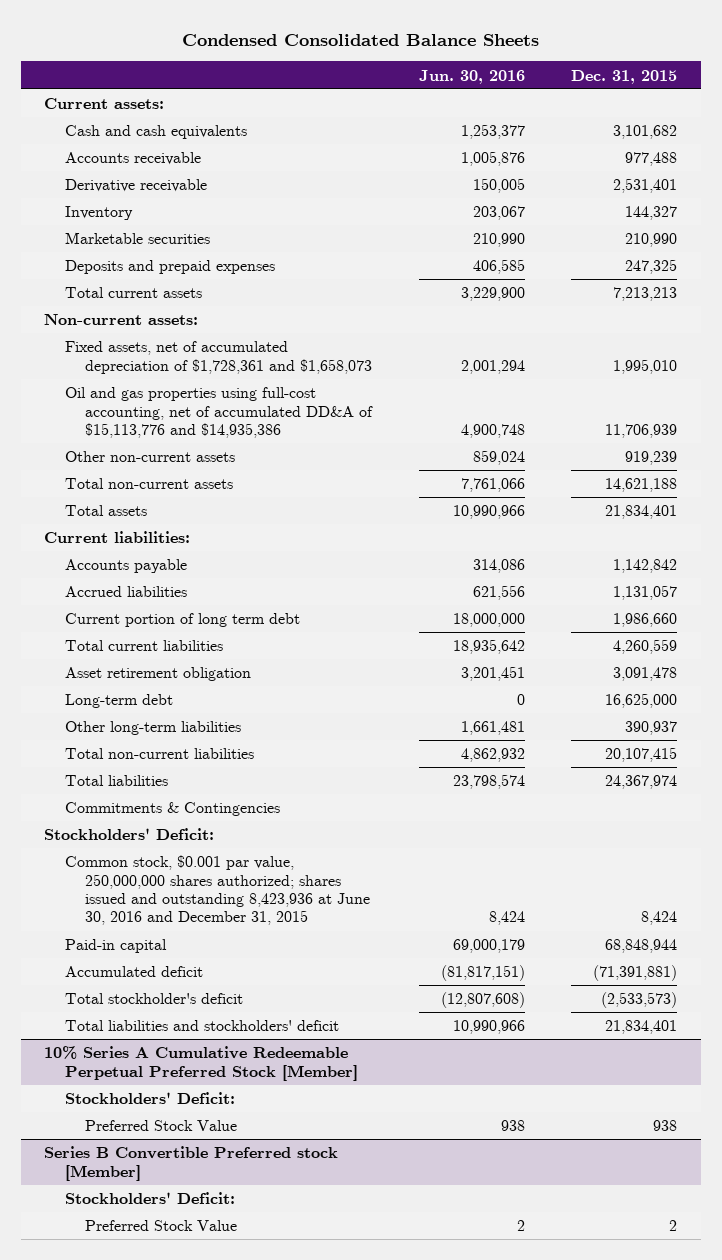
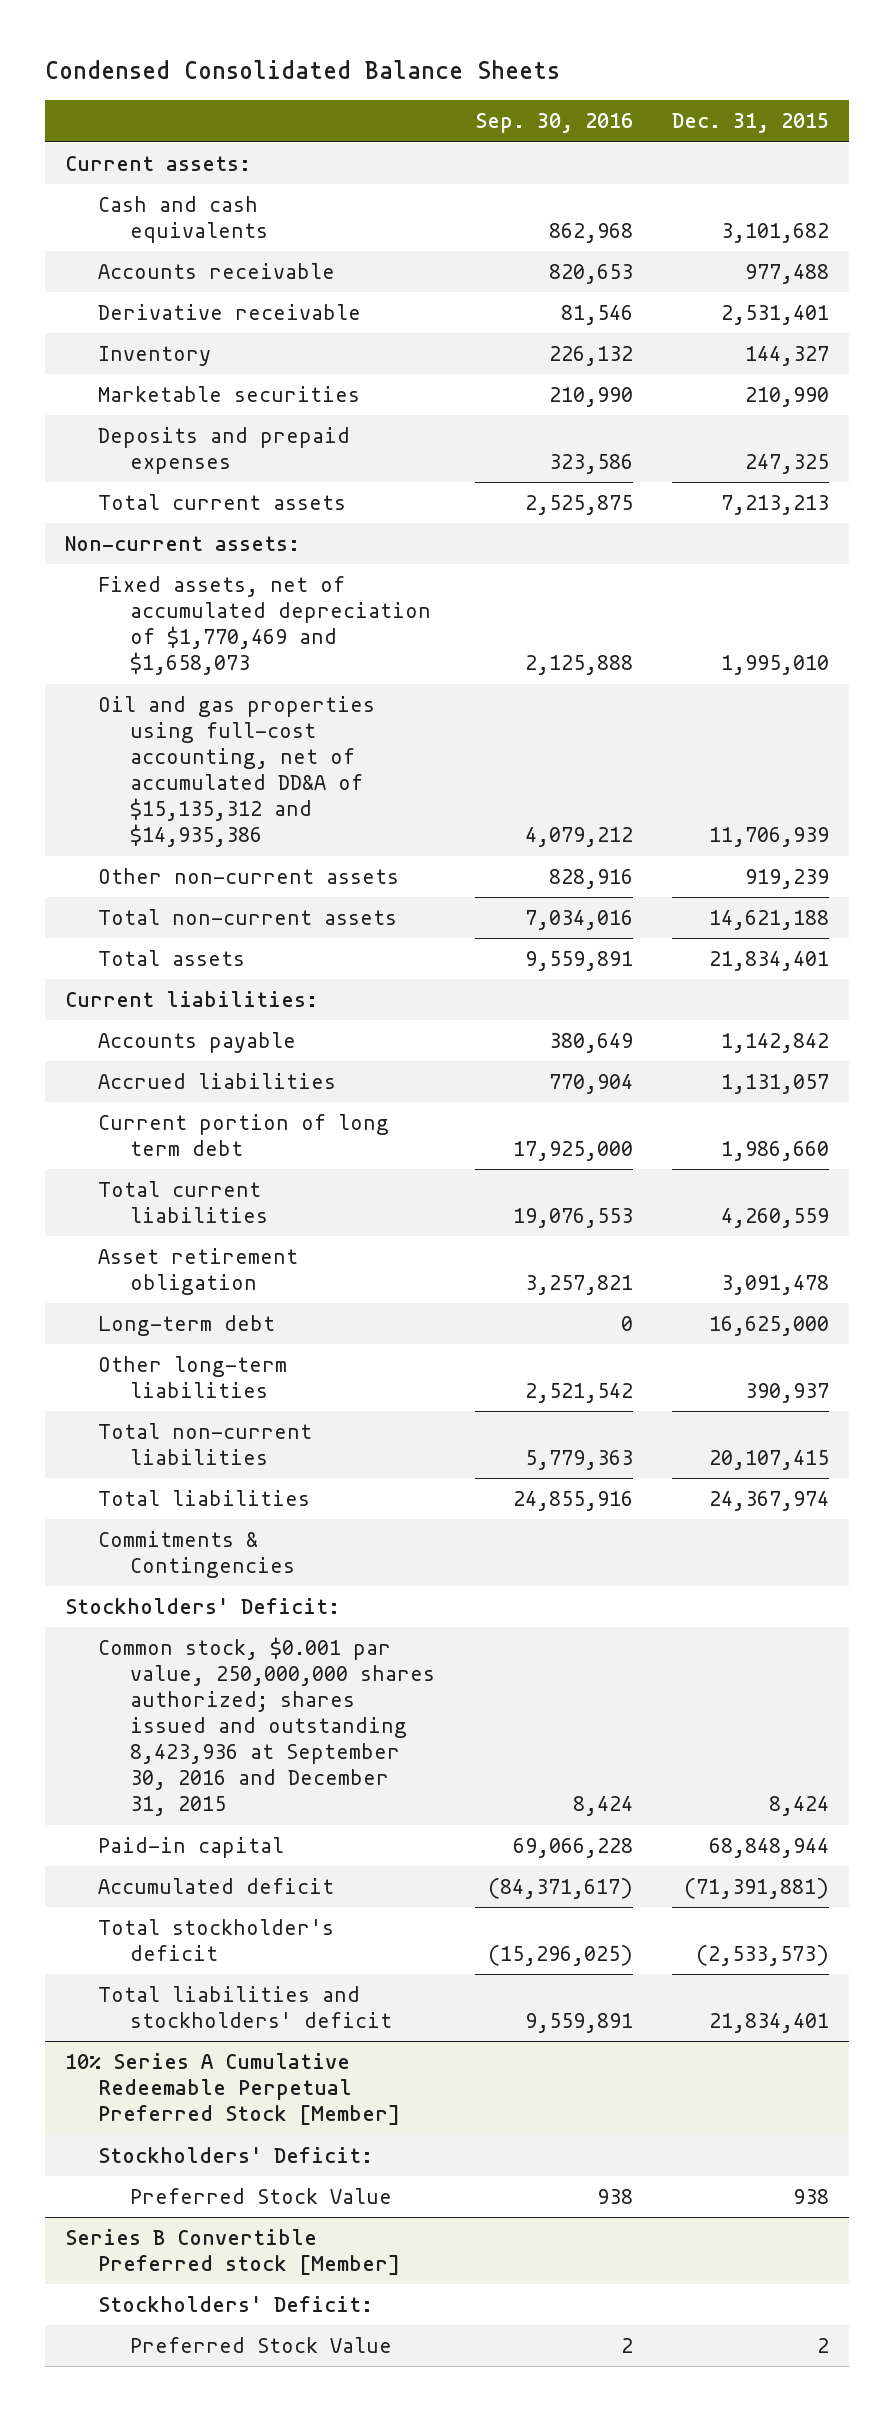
[418,69,525,84] Jun. 30, 2016 -> none
none -> [474,113,633,134] Sep. 30, 2016
[64,341,373,374] Fixed assets, net of accumulated depreciation of $1,728,361 and $1,658,073 -> [97,576,432,676] Fixed assets, net of accumulated depreciation of $1,770,469 and $1,658,073
[64,387,374,439] Oil and gas properties using full-cost accounting, net of accumulated DD&A of $15,113,776 and $14,935,386 -> [97,696,375,848] Oil and gas properties using full-cost accounting, net of accumulated DD&A of $15,135,312 and $14,935,386
[64,855,371,926] Common stock, $0.001 par value, 250,000,000 shares authorized; shares issued and outstanding 8,423,936 at June 30, 2016 and December 31, 2015 -> [97,1637,436,1817] Common stock, $0.001 par value, 250,000,000 shares authorized; shares issued and outstanding 8,423,936 at September 30, 2016 and December 31, 2015

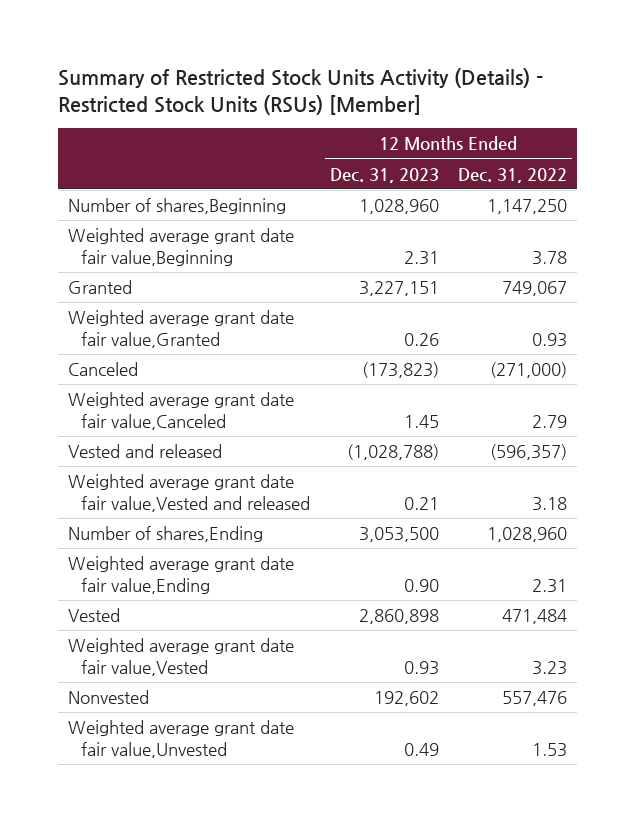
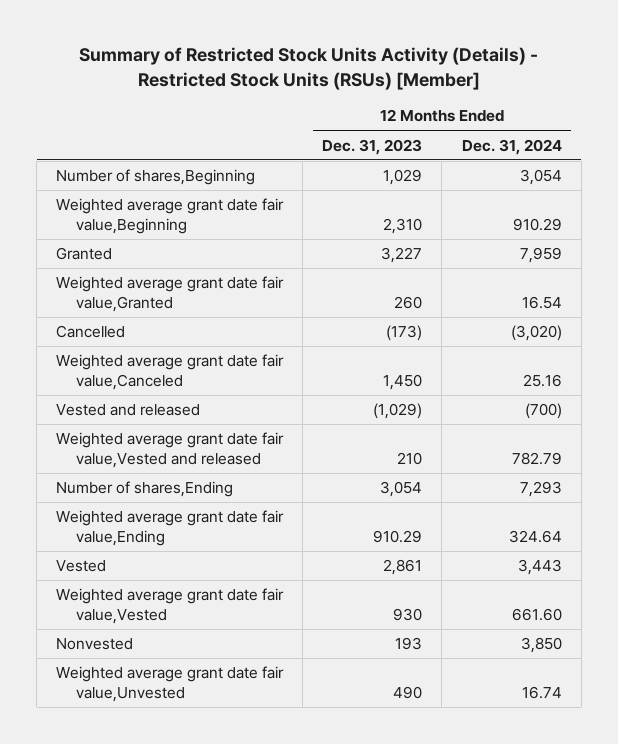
[458,167,568,183] Dec. 31, 2022 -> none
none -> [461,138,562,155] Dec. 31, 2024
[67,362,138,377] Canceled -> none
[358,199,439,215] 1,028,960 -> [383,169,423,186] 1,029
[403,251,439,266] 2.31 -> [383,217,423,234] 2,310
[358,281,439,297] 3,227,151 -> [381,247,423,264] 3,227
[403,333,439,347] 0.26 -> [394,295,423,309] 260
none -> [56,325,126,339] Cancelled
[403,415,439,429] 1.45 -> [383,373,423,390] 1,450
[346,444,439,461] (1,028,788) -> [373,403,423,420] (1,029)
[403,497,439,511] 0.21 -> [397,451,423,465] 210
[358,527,439,543] 3,053,500 -> [380,481,423,498] 3,054
[403,579,439,593] 0.90 -> [373,529,423,543] 910.29
[358,609,439,625] 2,860,898 -> [383,559,423,576] 2,861
[403,661,439,676] 0.93 -> [393,607,423,621] 930
[373,691,439,707] 192,602 -> [395,637,423,651] 193
[403,743,439,757] 0.49 -> [393,685,423,699] 490

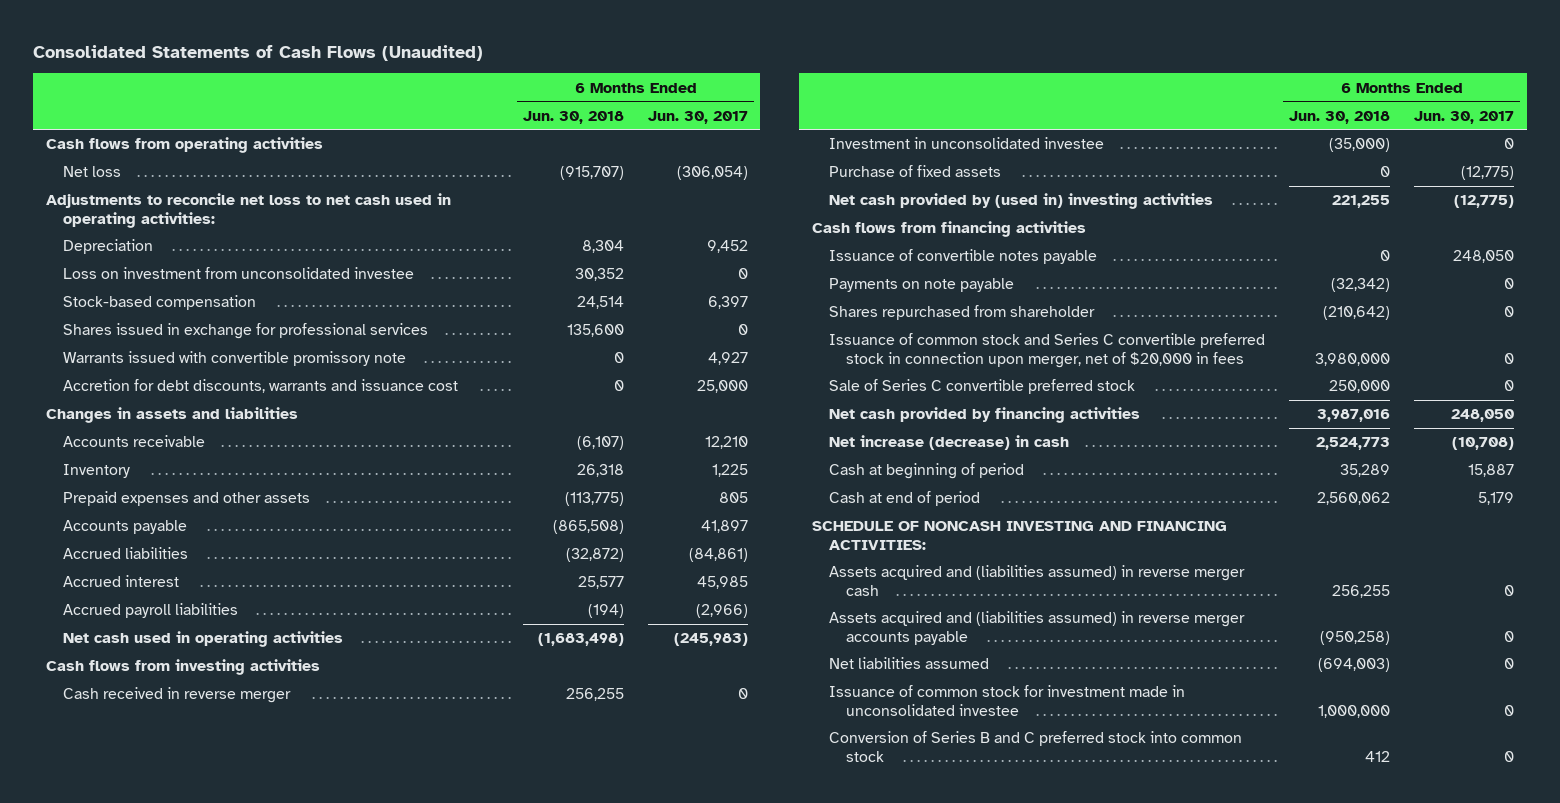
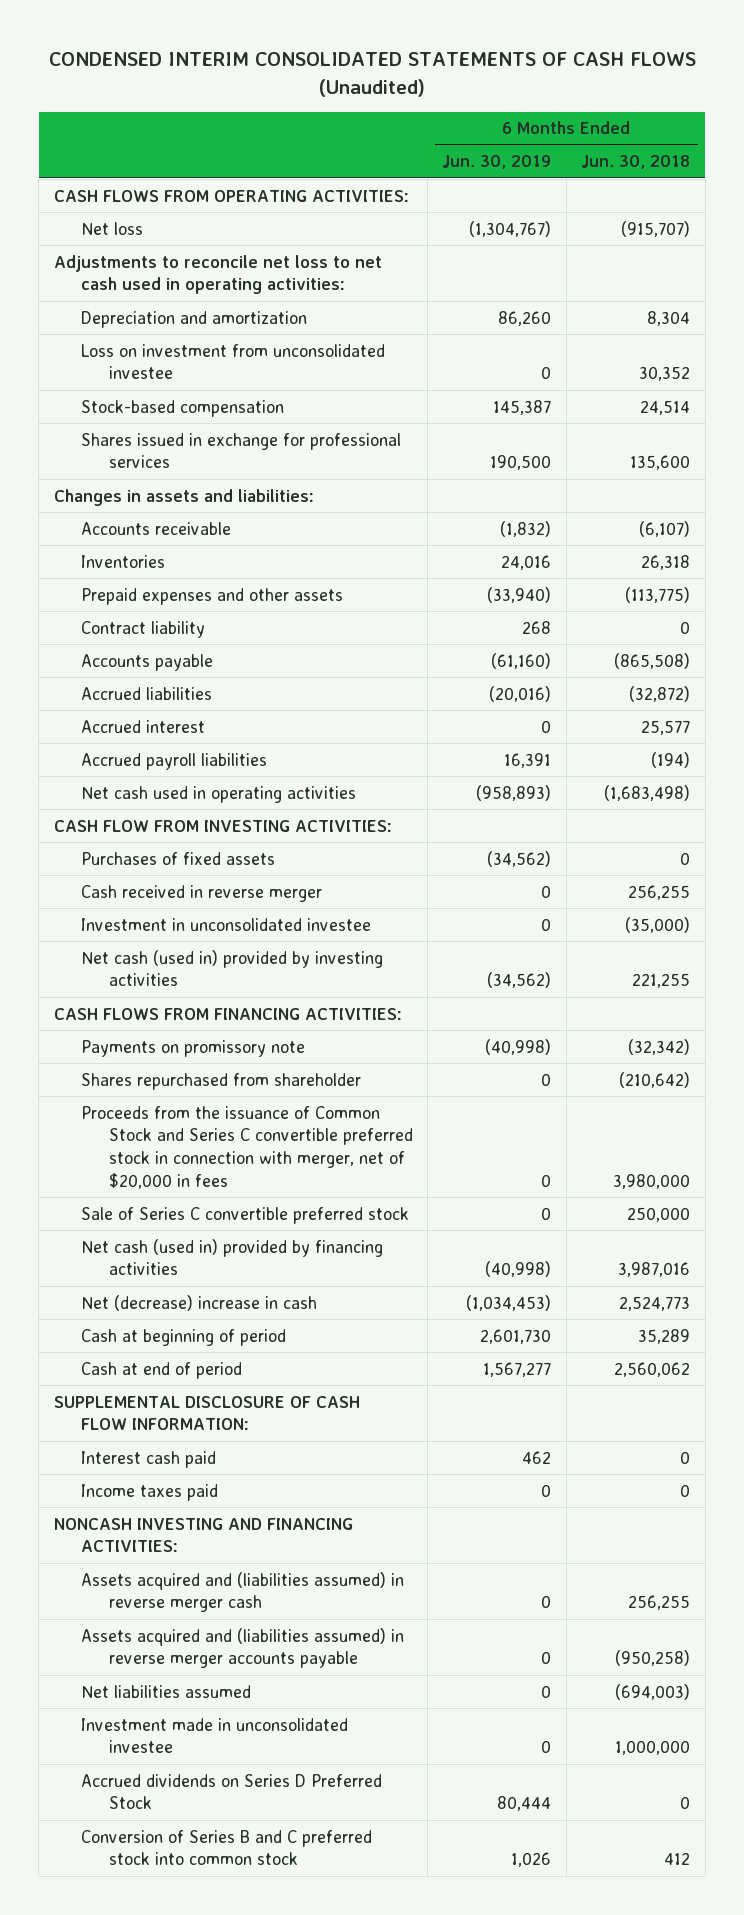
[33,44,484,61] Consolidated Statements of Cash Flows (Unaudited) -> [48,52,696,97] CONDENSED INTERIM CONSOLIDATED STATEMENTS OF CASH FLOWS (Unaudited)
[648,110,749,124] Jun. 30, 2017 -> none
none -> [442,155,552,170] Jun. 30, 2019
[45,137,323,154] Cash flows from operating activities -> [53,189,409,202] CASH FLOWS FROM OPERATING ACTIVITIES:
[62,239,153,255] Depreciation -> [81,310,308,328] Depreciation and amortization
[62,351,406,367] Warrants issued with convertible promissory note -> none
[62,379,458,394] Accretion for debt discounts, warrants and issuance cost -> none
[45,407,298,424] Changes in assets and liabilities -> [53,488,314,506] Changes in assets and liabilities:
[62,464,130,479] Inventory -> [81,554,166,568] Inventories
none -> [81,620,206,638] Contract liability
[45,659,320,676] Cash flows from investing activities -> [53,819,392,832] CASH FLOW FROM INVESTING ACTIVITIES:
none -> [81,851,276,865] Purchases of fixed assets
[828,165,1001,178] Purchase of fixed assets -> none
[828,249,1097,265] Issuance of convertible notes payable -> none
[828,193,1213,210] Net cash provided by (used in) investing activities -> [81,949,384,987] Net cash (used in) provided by investing activities
[811,221,1086,238] Cash flows from financing activities -> [53,1007,402,1020] CASH FLOWS FROM FINANCING ACTIVITIES:
[828,278,1014,293] Payments on note payable -> [81,1039,306,1057] Payments on promissory note
[828,333,1265,368] Issuance of common stock and Series C convertible preferred stock in connection upon merger, net of $20,000 in fees -> [81,1105,413,1189] Proceeds from the issuance of Common Stock and Series C convertible preferred stock in connection with merger, net of $20,000 in fees
[828,407,1140,424] Net cash provided by financing activities -> [81,1238,384,1276] Net cash (used in) provided by financing activities
[828,435,1069,451] Net increase (decrease) in cash -> [81,1294,318,1311] Net (decrease) increase in cash
none -> [53,1395,360,1431] SUPPLEMENTAL DISCLOSURE OF CASH FLOW INFORMATION:
none -> [81,1450,217,1468] Interest cash paid
none -> [81,1483,219,1501] Income taxes paid
[811,521,1227,550] SCHEDULE OF NONCASH INVESTING AND FINANCING ACTIVITIES: -> [53,1517,353,1553] NONCASH INVESTING AND FINANCING ACTIVITIES:
[828,685,1185,716] Issuance of common stock for investment made in unconsolidated investee -> [81,1717,349,1754] Investment made in unconsolidated investee
none -> [81,1773,383,1810] Accrued dividends on Series D Preferred Stock

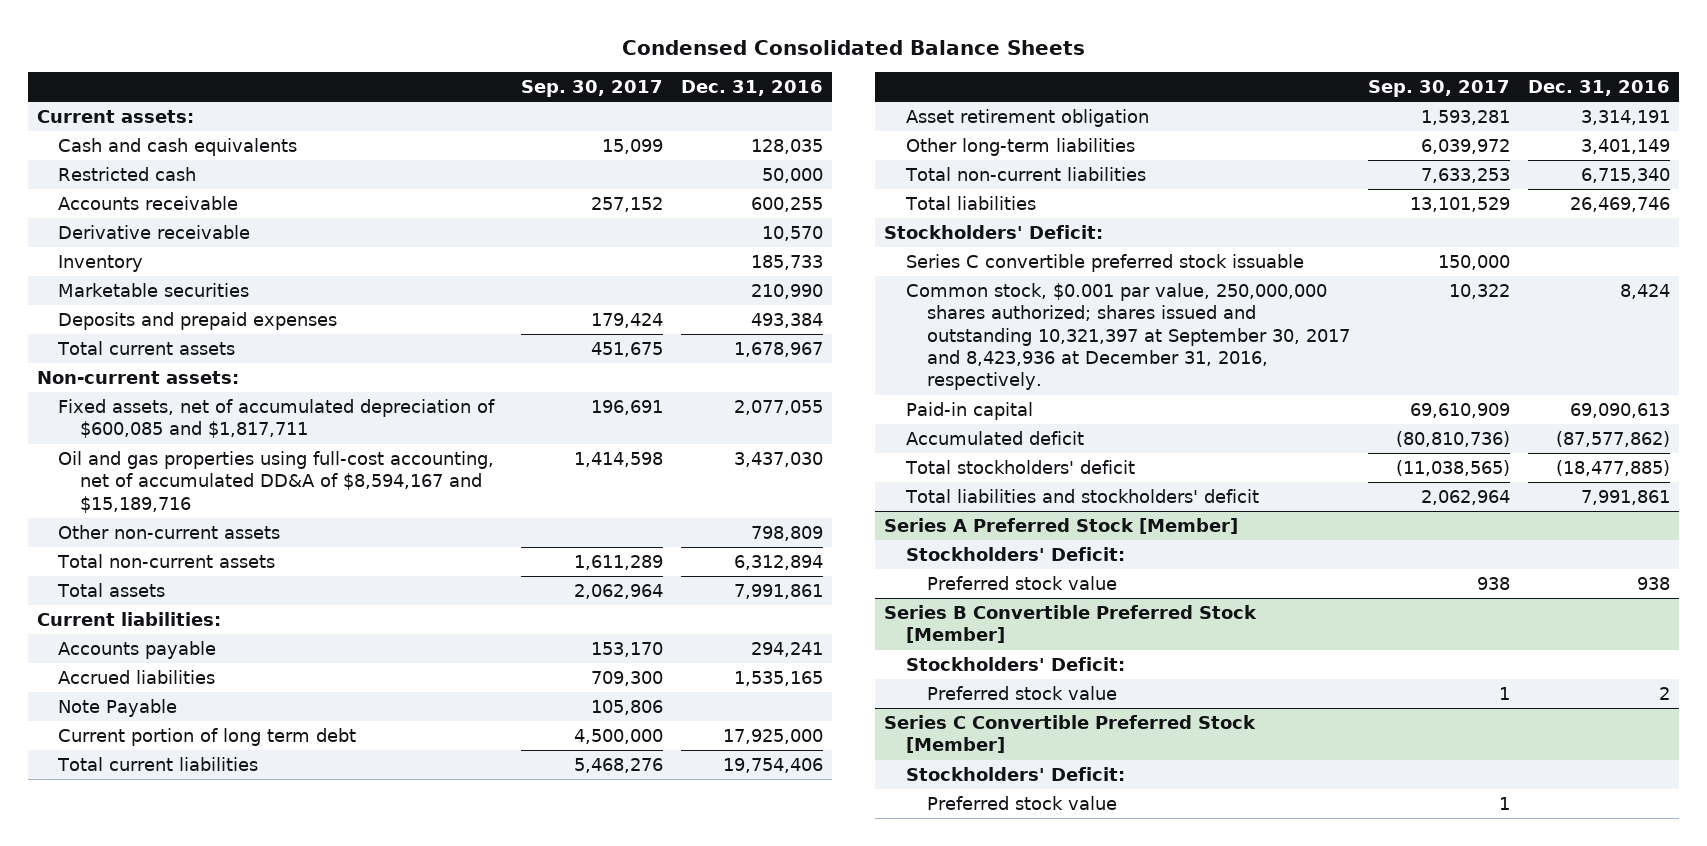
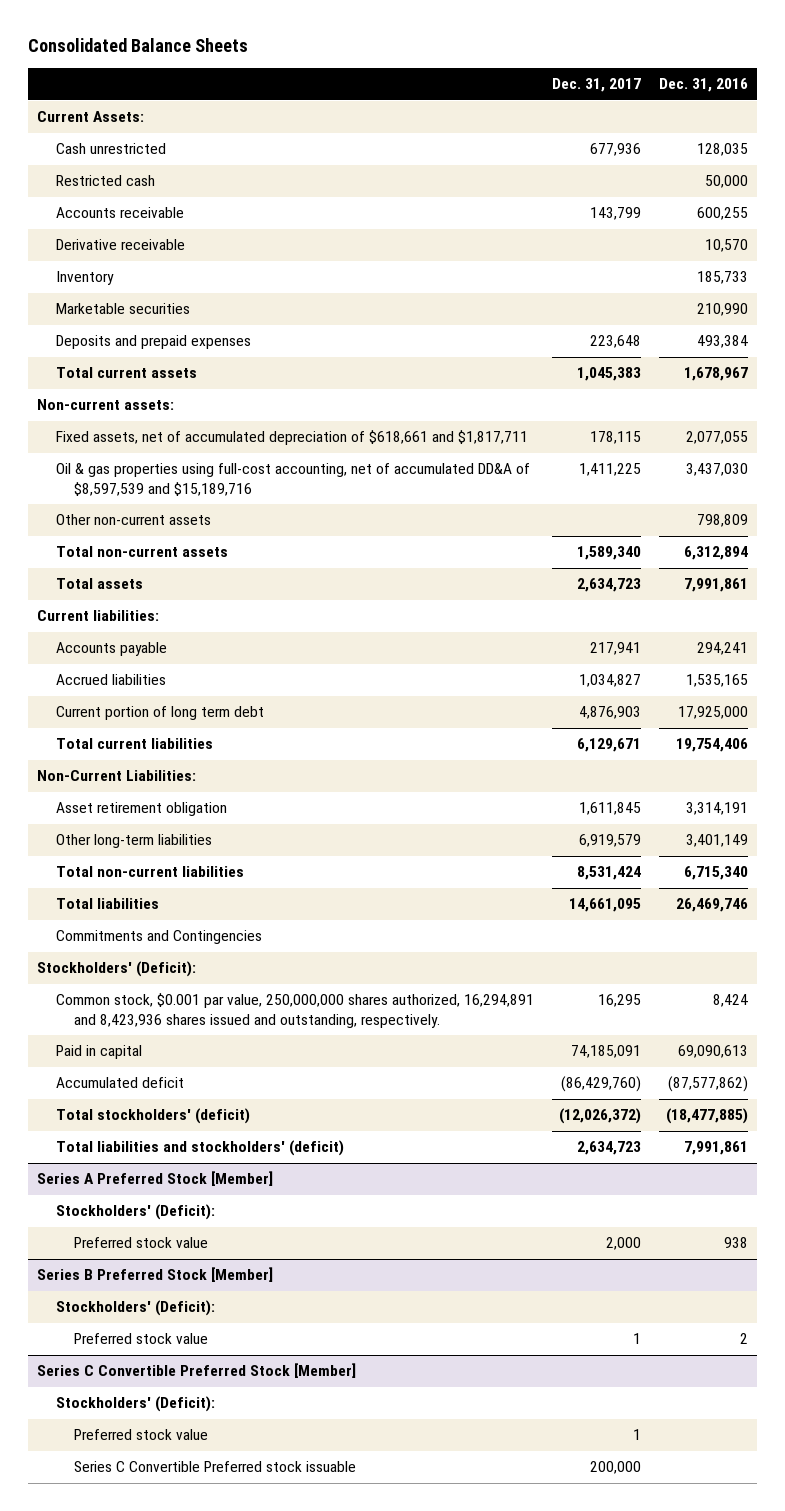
[621,39,1085,55] Condensed Consolidated Balance Sheets -> [28,38,249,53] Consolidated Balance Sheets
[520,80,663,98] Sep. 30, 2017 -> none
none -> [551,78,641,93] Dec. 31, 2017
[36,109,194,123] Current assets: -> [37,111,145,123] Current Assets:
[58,137,298,156] Cash and cash equivalents -> [55,143,166,155] Cash unrestricted
[58,398,496,439] Fixed assets, net of accumulated depreciation of $600,085 and $1,817,711 -> [55,430,528,446] Fixed assets, net of accumulated depreciation of $618,661 and $1,817,711
[58,450,495,513] Oil and gas properties using full-cost accounting, net of accumulated DD&A of $8,594,167 and $15,189,716 -> [55,463,530,496] Oil & gas properties using full-cost accounting, net of accumulated DD&A of $8,597,539 and $15,189,716
[58,698,178,717] Note Payable -> none
none -> [37,770,197,782] Non-Current Liabilities:
[905,253,1304,272] Series C convertible preferred stock issuable -> none
none -> [55,930,262,945] Commitments and Contingencies
[884,224,1104,239] Stockholders' Deficit: -> [37,961,197,978] Stockholders' (Deficit):
[905,282,1351,391] Common stock, $0.001 par value, 250,000,000 shares authorized; shares issued and outstanding 10,321,397 at September 30, 2017 and 8,423,936 at December 31, 2016, respectively. -> [55,993,534,1028] Common stock, $0.001 par value, 250,000,000 shares authorized, 16,294,891 and 8,423,936 shares issued and outstanding, respectively.
[905,401,1033,420] Paid-in capital -> [55,1045,142,1060] Paid in capital
[904,459,1135,474] Total stockholders' deficit -> [55,1108,250,1125] Total stockholders' (deficit)
[904,488,1259,503] Total liabilities and stockholders' deficit -> [55,1140,344,1157] Total liabilities and stockholders' (deficit)
[905,546,1125,561] Stockholders' Deficit: -> [55,1204,215,1221] Stockholders' (Deficit):
[884,604,1258,644] Series B Convertible Preferred Stock [Member] -> [37,1267,274,1283] Series B Preferred Stock [Member]
[905,656,1125,671] Stockholders' Deficit: -> [55,1300,215,1317] Stockholders' (Deficit):
[905,766,1125,781] Stockholders' Deficit: -> [55,1396,215,1413] Stockholders' (Deficit):
none -> [73,1461,356,1473] Series C Convertible Preferred stock issuable

